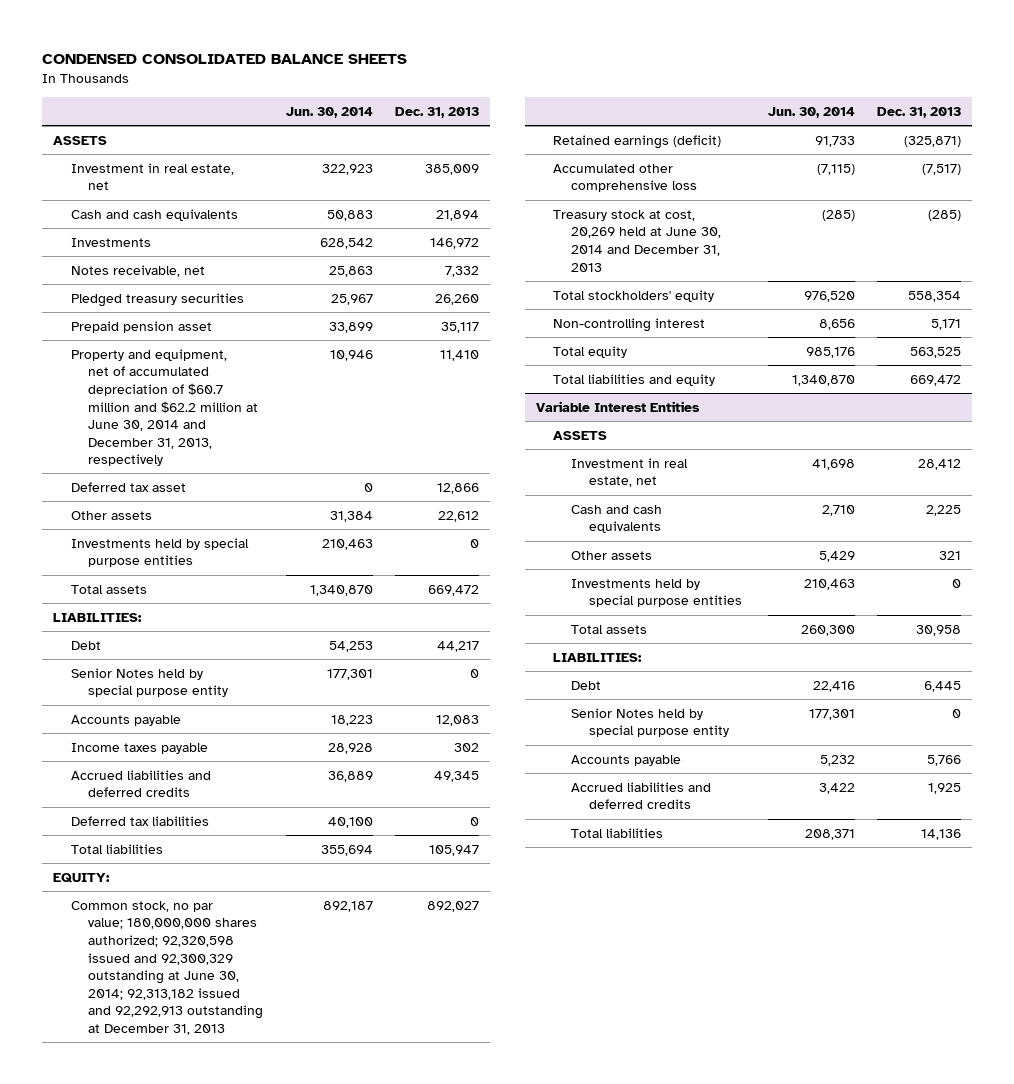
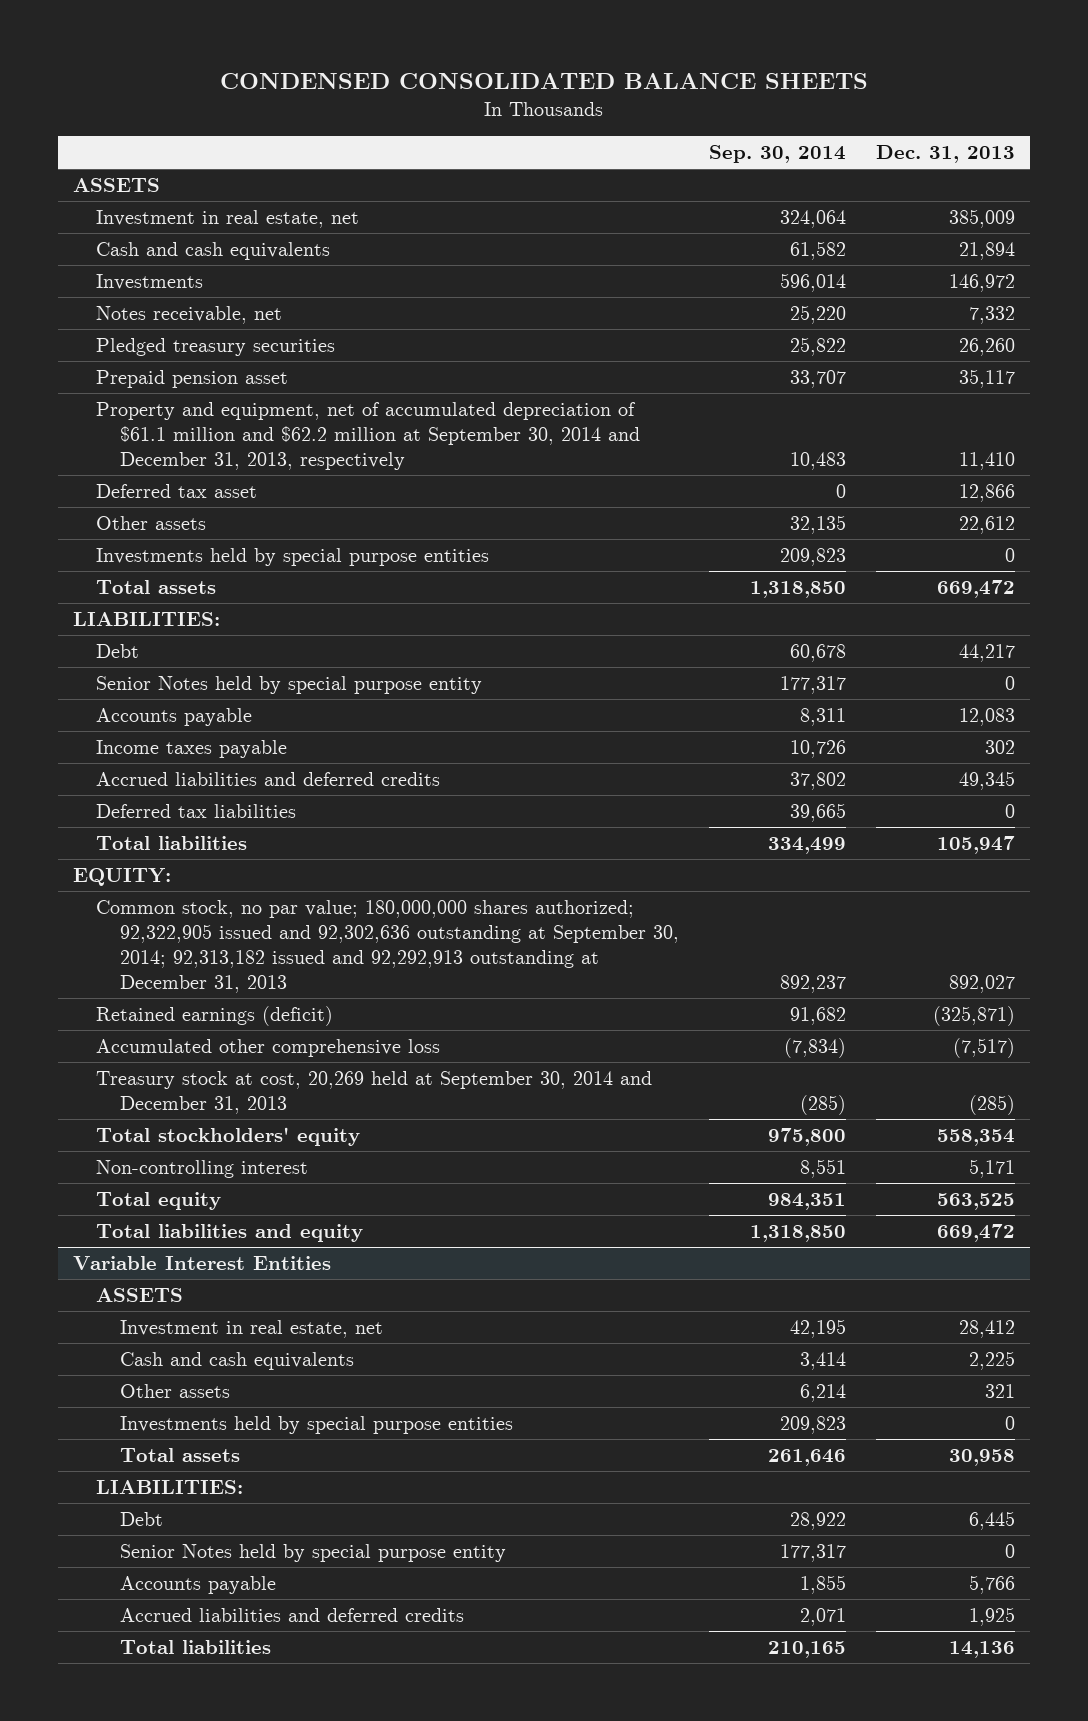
[285,106,373,118] Jun. 30, 2014 -> none
none -> [708,145,846,164] Sep. 30, 2014
[70,348,259,467] Property and equipment, net of accumulated depreciation of $60.7 million and $62.2 million at June 30, 2014 and December 31, 2013, respectively -> [96,401,640,470] Property and equipment, net of accumulated depreciation of $61.1 million and $62.2 million at September 30, 2014 and December 31, 2013, respectively
[70,900,264,1035] Common stock, no par value; 180,000,000 shares authorized; 92,320,598 issued and 92,300,329 outstanding at June 30, 2014; 92,313,182 issued and 92,292,913 outstanding at December 31, 2013 -> [96,899,679,993] Common stock, no par value; 180,000,000 shares authorized; 92,322,905 issued and 92,302,636 outstanding at September 30, 2014; 92,313,182 issued and 92,292,913 outstanding at December 31, 2013
[553,209,722,272] Treasury stock at cost, 20,269 held at June 30, 2014 and December 31, 2013 -> [96,1070,653,1114] Treasury stock at cost, 20,269 held at September 30, 2014 and December 31, 2013

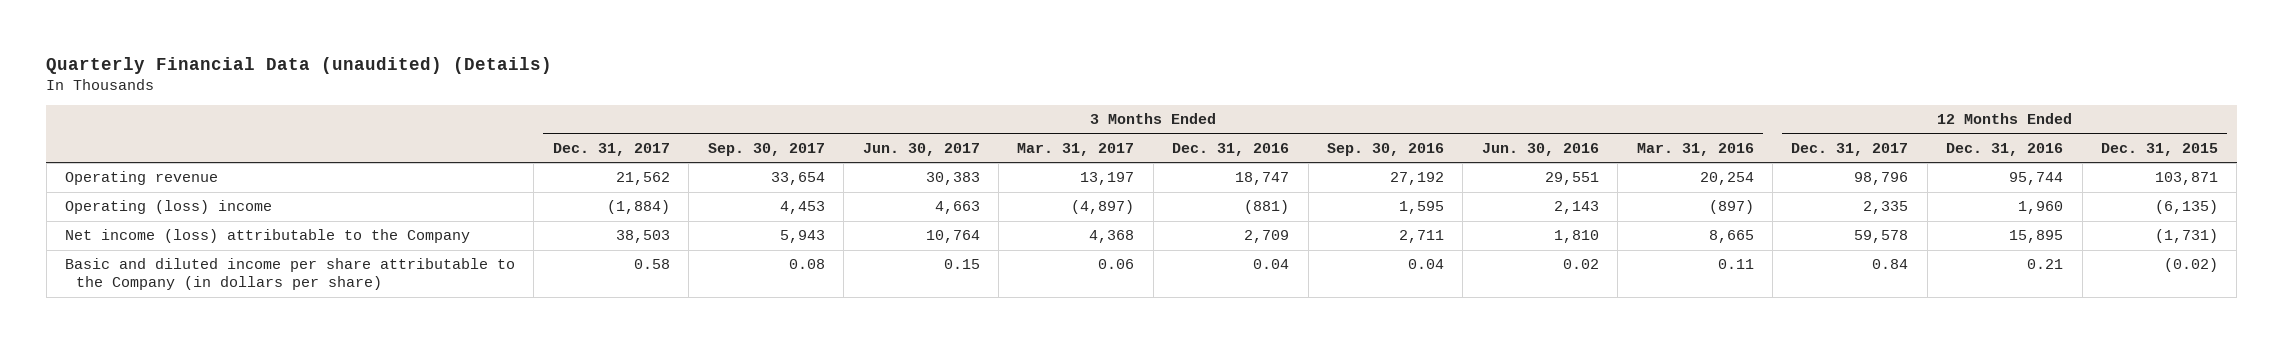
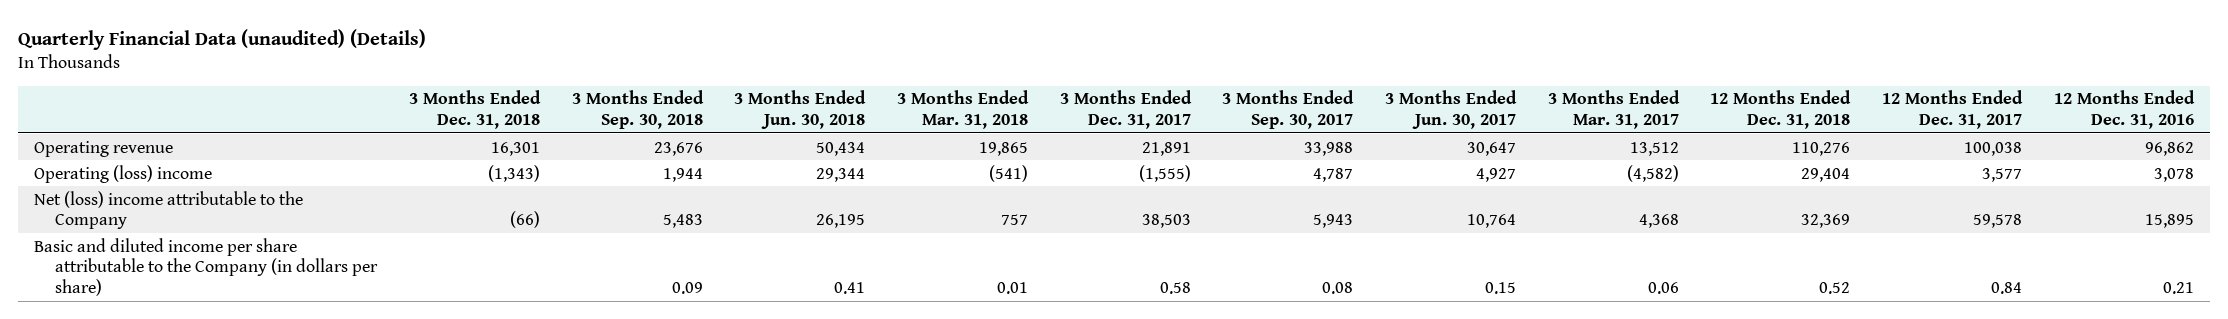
[1172,143,1290,157] Dec. 31, 2016 -> none
[1326,143,1444,157] Sep. 30, 2016 -> none
[1481,143,1599,157] Jun. 30, 2016 -> none
[1636,143,1754,157] Mar. 31, 2016 -> none
[2101,143,2219,157] Dec. 31, 2015 -> none
none -> [408,90,541,129] 3 Months Ended Dec. 31, 2018
none -> [571,90,704,129] 3 Months Ended Sep. 30, 2018
none -> [734,90,867,129] 3 Months Ended Jun. 30, 2018
none -> [897,90,1030,129] 3 Months Ended Mar. 31, 2018
none -> [1710,90,1852,129] 12 Months Ended Dec. 31, 2018
[615,172,670,186] 21,562 -> [1141,141,1191,156] 21,891
[770,172,825,186] 33,654 -> [1304,141,1354,156] 33,988
[925,172,980,186] 30,383 -> [1467,141,1517,156] 30,647
[1080,172,1135,186] 13,197 -> [1629,141,1679,156] 13,512
[1854,172,1909,186] 98,796 -> [1964,141,2023,156] 100,038
[2009,172,2064,186] 95,744 -> [2144,141,2194,156] 96,862
[606,200,670,215] (1,884) -> [1138,164,1191,182] (1,555)
[779,201,825,215] 4,453 -> [1313,167,1354,182] 4,787
[934,201,980,215] 4,663 -> [1476,167,1517,182] 4,927
[1071,200,1135,215] (4,897) -> [1626,164,1679,182] (4,582)
[1863,201,1909,215] 2,335 -> [1982,167,2023,182] 3,577
[2018,201,2064,215] 1,960 -> [2153,167,2194,182] 3,078
[65,229,471,244] Net income (loss) attributable to the Company -> [33,190,303,230] Net (loss) income attributable to the Company

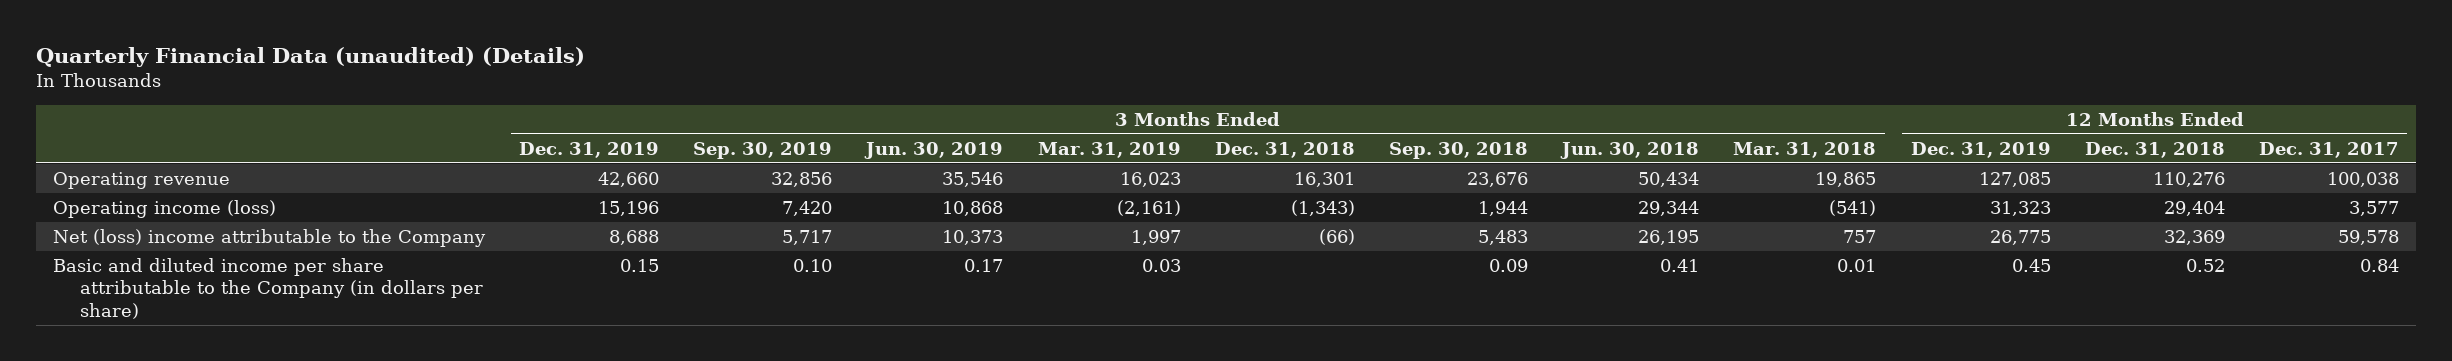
[1059,90,1192,129] 3 Months Ended Dec. 31, 2017 -> none
[1222,90,1355,129] 3 Months Ended Sep. 30, 2017 -> none
[1385,90,1518,129] 3 Months Ended Jun. 30, 2017 -> none
[1547,90,1680,129] 3 Months Ended Mar. 31, 2017 -> none
[2053,90,2195,129] 12 Months Ended Dec. 31, 2016 -> none
none -> [519,141,660,158] Dec. 31, 2019
none -> [693,141,833,159] Sep. 30, 2019
none -> [864,141,1004,159] Jun. 30, 2019
none -> [1037,141,1181,158] Mar. 31, 2019
none -> [1910,141,2051,158] Dec. 31, 2019
[33,164,212,183] Operating (loss) income -> [52,199,276,218] Operating income (loss)

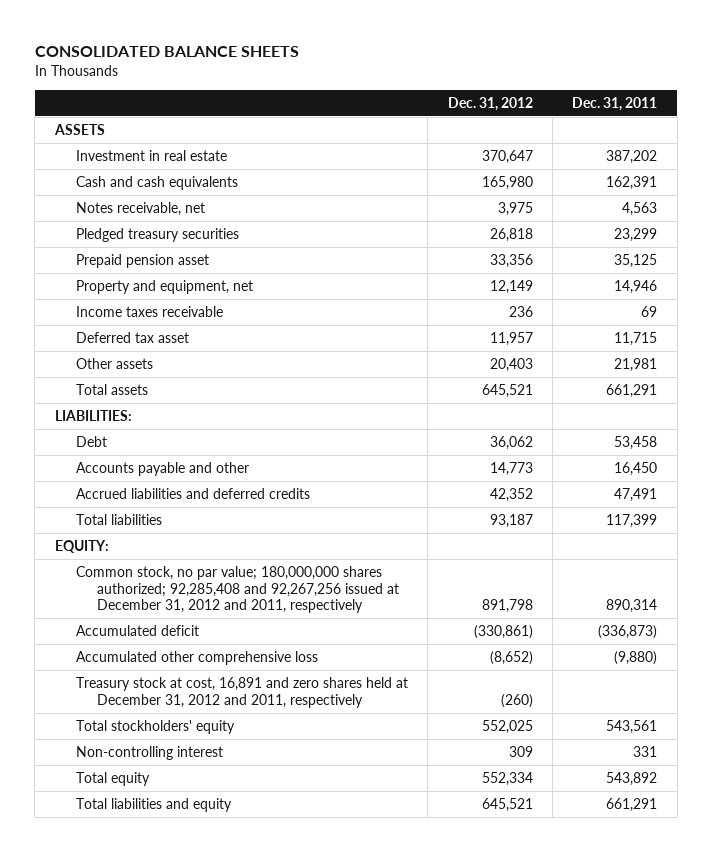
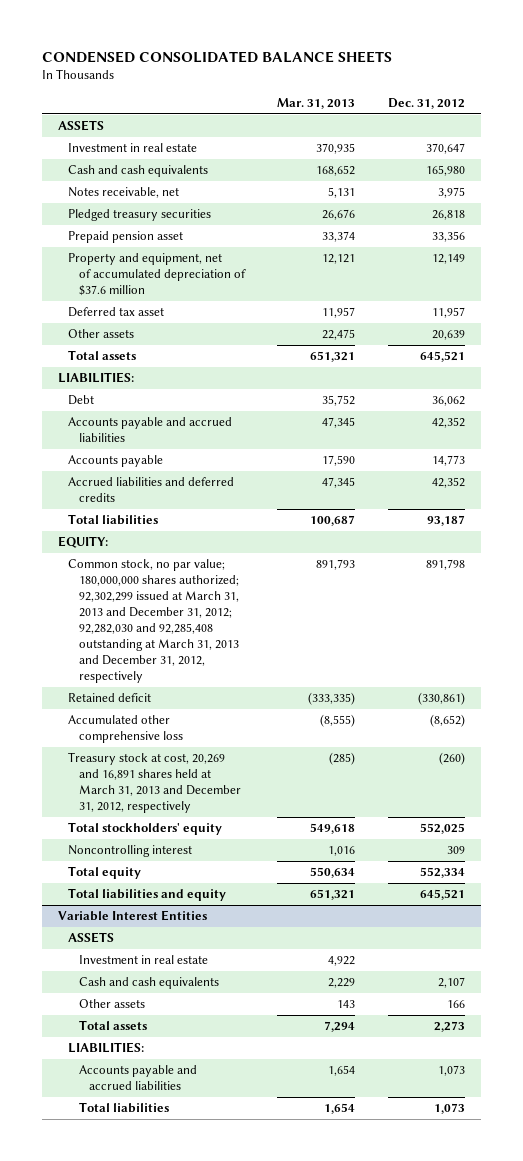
[34,45,299,57] CONSOLIDATED BALANCE SHEETS -> [41,50,392,63] CONDENSED CONSOLIDATED BALANCE SHEETS
[572,96,658,111] Dec. 31, 2011 -> none
none -> [277,98,356,110] Mar. 31, 2013
[75,306,223,318] Income taxes receivable -> none
[75,280,253,295] Property and equipment, net -> [68,253,246,297] Property and equipment, net of accumulated depreciation of $37.6 million
[489,358,533,373] 20,403 -> [431,330,465,341] 20,639
none -> [68,417,233,443] Accounts payable and accrued liabilities
[75,462,249,477] Accounts payable and other -> [68,455,164,468] Accounts payable
[75,566,400,613] Common stock, no par value; 180,000,000 shares authorized; 92,285,408 and 92,267,256 issued at December 31, 2012 and 2011, respectively -> [68,559,239,684] Common stock, no par value; 180,000,000 shares authorized; 92,302,299 issued at March 31, 2013 and December 31, 2012; 92,282,030 and 92,285,408 outstanding at March 31, 2013 and December 31, 2012, respectively
[75,625,199,637] Accumulated deficit -> [68,693,152,703] Retained deficit
[75,677,408,708] Treasury stock at cost, 16,891 and zero shares held at December 31, 2012 and 2011, respectively -> [68,752,241,814] Treasury stock at cost, 20,269 and 16,891 shares held at March 31, 2013 and December 31, 2012, respectively
[75,746,223,761] Non-controlling interest -> [68,845,193,858] Noncontrolling interest
none -> [57,910,207,922] Variable Interest Entities
none -> [68,932,115,944] ASSETS
none -> [78,955,208,965] Investment in real estate
none -> [78,977,219,990] Cash and cash equivalents
none -> [78,999,145,1009] Other assets
none -> [78,1020,147,1031] Total assets
none -> [68,1042,145,1054] LIABILITIES:
none -> [78,1065,197,1091] Accounts payable and accrued liabilities
none -> [78,1102,169,1114] Total liabilities

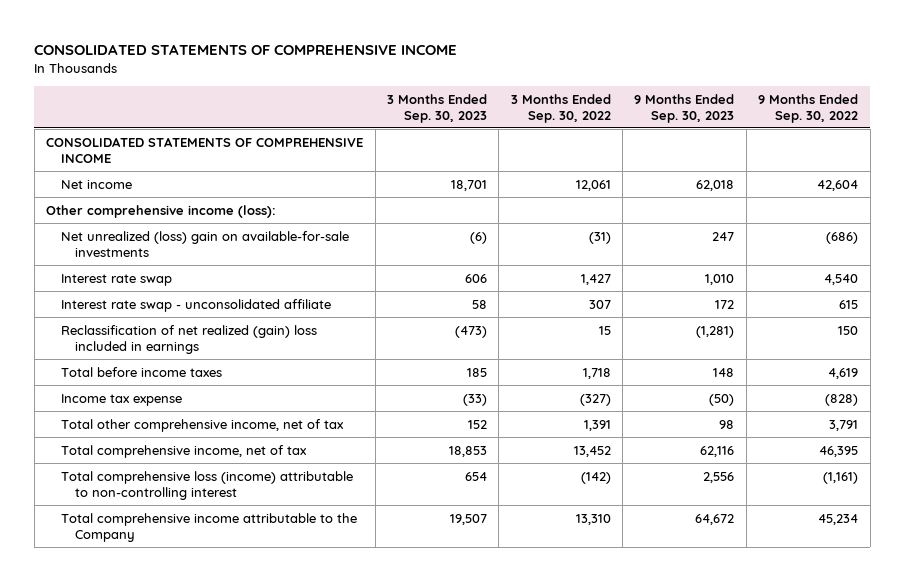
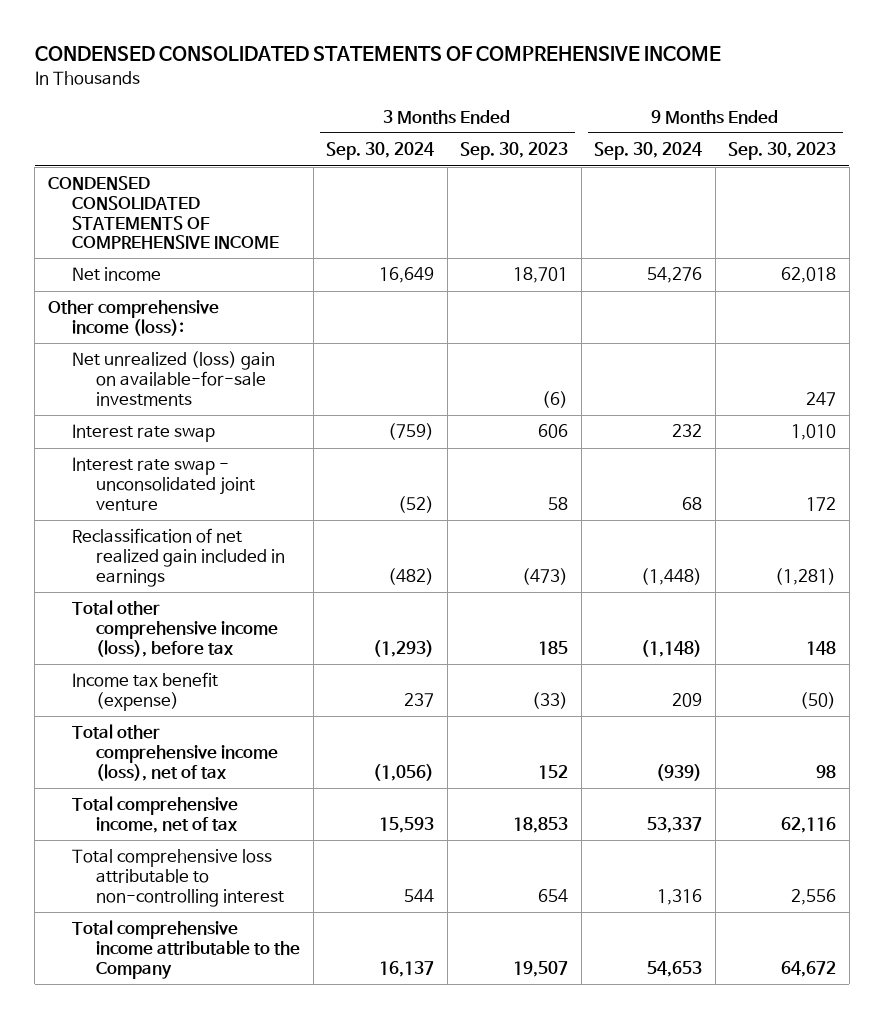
[34,43,458,55] CONSOLIDATED STATEMENTS OF COMPREHENSIVE INCOME -> [34,45,721,61] CONDENSED CONSOLIDATED STATEMENTS OF COMPREHENSIVE INCOME
[510,93,611,123] 3 Months Ended Sep. 30, 2022 -> none
[758,93,859,123] 9 Months Ended Sep. 30, 2022 -> none
none -> [326,142,435,161] Sep. 30, 2024
none -> [594,142,703,161] Sep. 30, 2024
[46,136,364,163] CONSOLIDATED STATEMENTS OF COMPREHENSIVE INCOME -> [47,176,279,250] CONDENSED CONSOLIDATED STATEMENTS OF COMPREHENSIVE INCOME
[60,298,331,312] Interest rate swap - unconsolidated affiliate -> [71,457,255,511] Interest rate swap - unconsolidated joint venture
[60,324,317,354] Reclassification of net realized (gain) loss included in earnings -> [71,528,285,587] Reclassification of net realized gain included in earnings
[60,366,222,377] Total before income taxes -> [71,600,278,657] Total other comprehensive income (loss), before tax
[60,393,182,406] Income tax expense -> [71,672,218,711] Income tax benefit (expense)
[60,418,344,432] Total other comprehensive income, net of tax -> [71,724,278,781] Total other comprehensive income (loss), net of tax
[60,470,353,500] Total comprehensive loss (income) attributable to non-controlling interest -> [71,849,284,907] Total comprehensive loss attributable to non-controlling interest

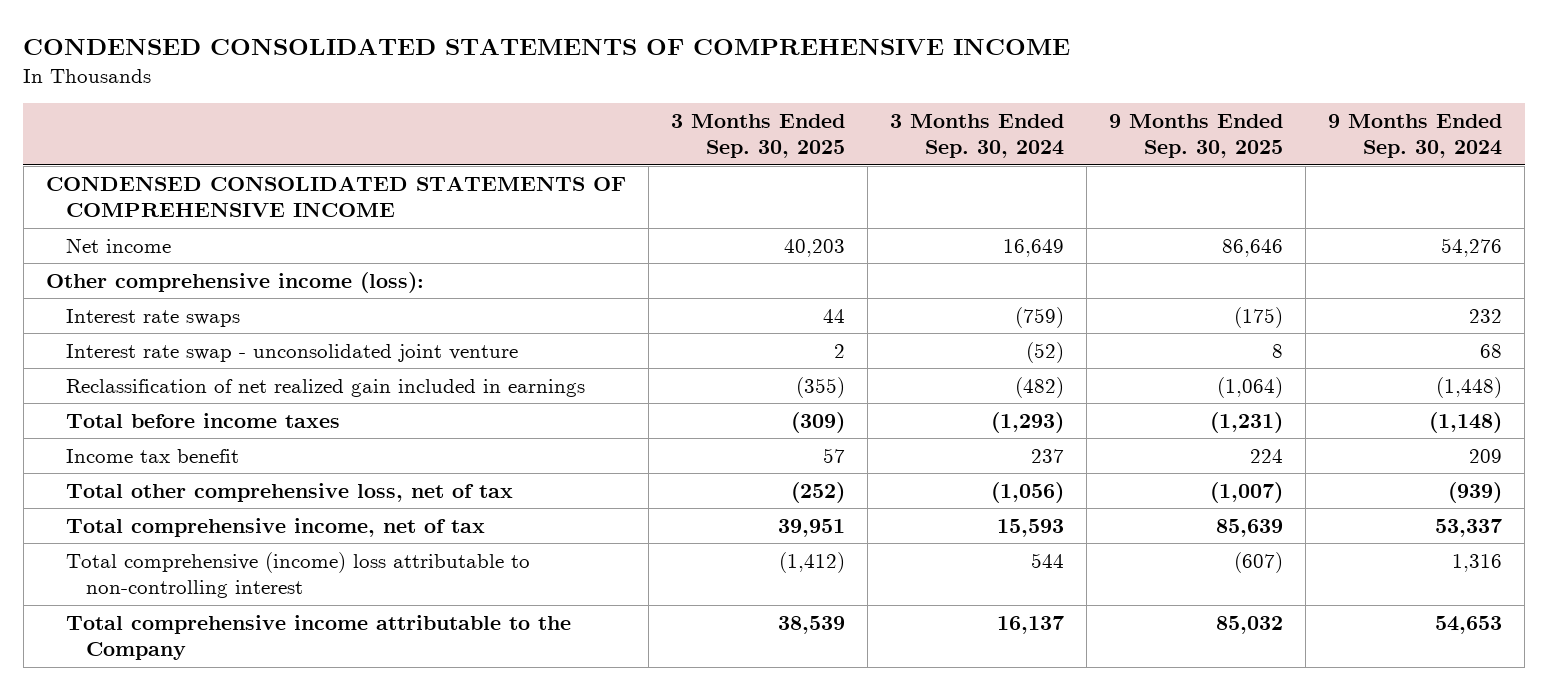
[460,142,569,161] Sep. 30, 2023 -> none
[728,142,837,161] Sep. 30, 2023 -> none
none -> [670,113,845,159] 3 Months Ended Sep. 30, 2025
none -> [1109,113,1284,159] 9 Months Ended Sep. 30, 2025
[71,351,275,406] Net unrealized (loss) gain on available-for-sale investments -> none
[71,424,215,443] Interest rate swap -> [65,308,240,327] Interest rate swaps
[71,600,278,657] Total other comprehensive income (loss), before tax -> [65,412,340,428] Total before income taxes
[71,672,218,711] Income tax benefit (expense) -> [65,448,239,463] Income tax benefit
[71,724,278,781] Total other comprehensive income (loss), net of tax -> [65,482,513,502] Total other comprehensive loss, net of tax
[71,849,284,907] Total comprehensive loss attributable to non-controlling interest -> [65,551,530,599] Total comprehensive (income) loss attributable to non-controlling interest

